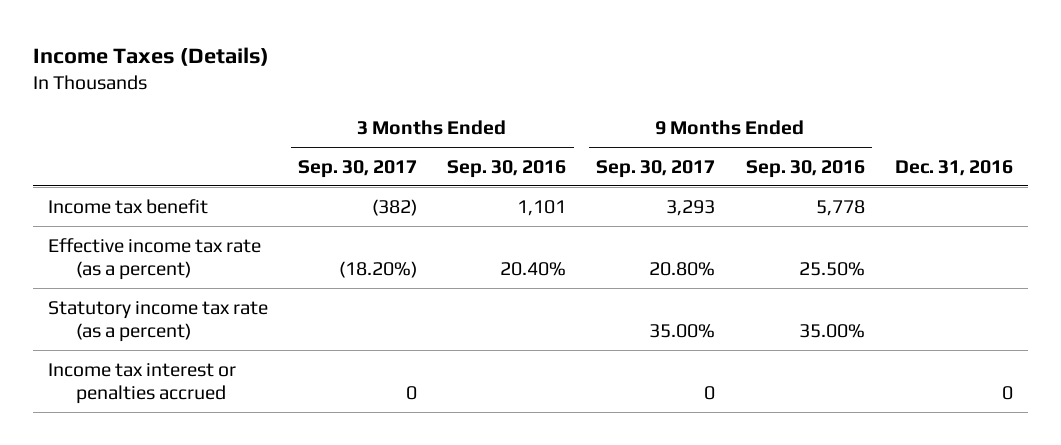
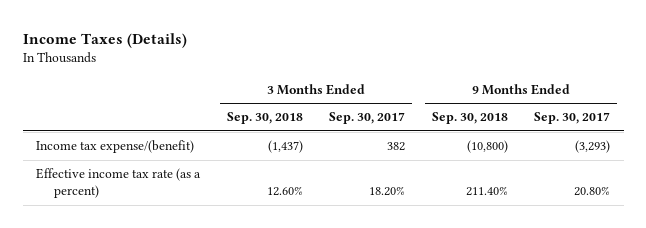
[447,159,567,178] Sep. 30, 2016 -> none
[745,159,865,178] Sep. 30, 2016 -> none
[894,159,1013,176] Dec. 31, 2016 -> none
none -> [226,112,303,125] Sep. 30, 2018
none -> [431,112,508,125] Sep. 30, 2018
[48,300,269,343] Statutory income tax rate (as a percent) -> none
[48,362,237,405] Income tax interest or penalties accrued -> none
[48,198,209,214] Income tax benefit -> [36,140,195,154] Income tax expense/(benefit)
[372,198,418,216] (382) -> [387,142,406,152] 382
[666,199,716,216] 3,293 -> [575,140,611,154] (3,293)
[339,261,418,279] (18.20%) -> [369,186,406,197] 18.20%

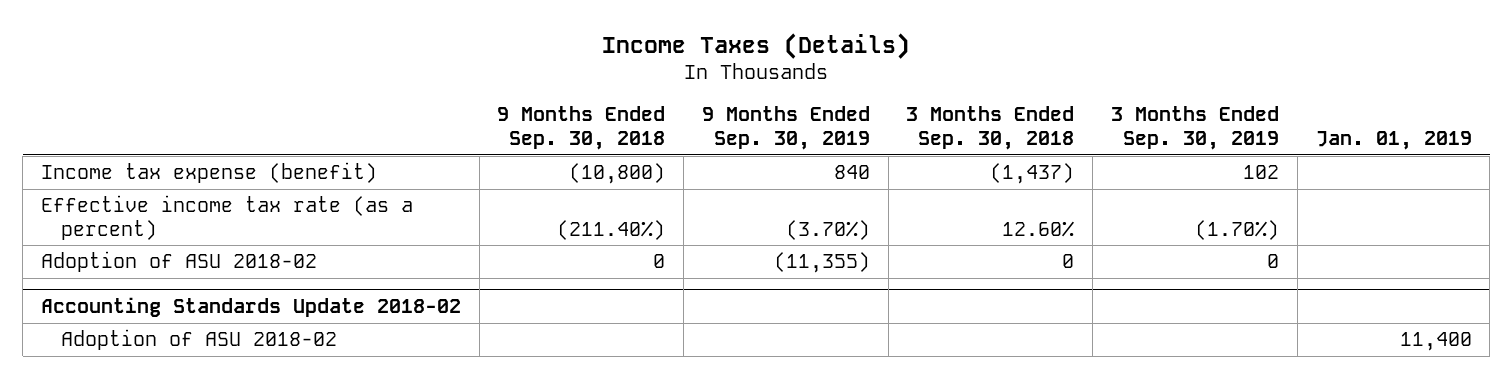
[329,112,406,125] Sep. 30, 2017 -> none
[534,112,611,125] Sep. 30, 2017 -> none
none -> [701,106,870,151] 9 Months Ended Sep. 30, 2019
none -> [1111,106,1280,151] 3 Months Ended Sep. 30, 2019
none -> [1315,131,1472,151] Jan. 01, 2019
[36,140,195,154] Income tax expense/(benefit) -> [40,162,377,184] Income tax expense (benefit)
[465,186,508,197] 211.40% -> [557,219,666,240] (211.40%)
none -> [40,251,317,273] Adoption of ASU 2018-02
none -> [40,296,461,317] Accounting Standards Update 2018-02
none -> [60,329,337,351] Adoption of ASU 2018-02

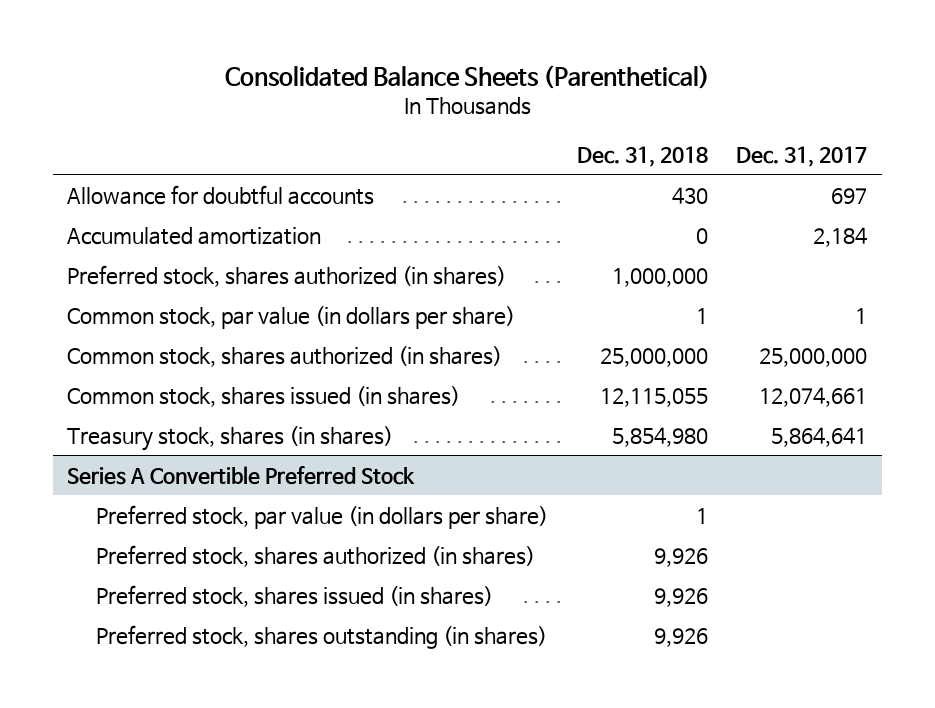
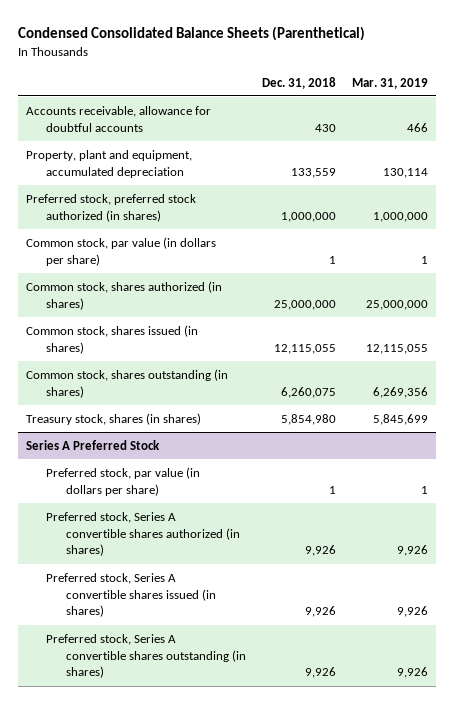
[225,65,711,90] Consolidated Balance Sheets (Parenthetical) -> [18,26,366,42] Condensed Consolidated Balance Sheets (Parenthetical)
[736,145,868,167] Dec. 31, 2017 -> none
none -> [351,77,428,89] Mar. 31, 2019
[67,226,322,245] Accumulated amortization -> none
[67,184,375,205] Allowance for doubtful accounts -> [25,105,211,132] Accounts receivable, allowance for doubtful accounts
none -> [25,149,192,178] Property, plant and equipment, accumulated depreciation
[67,264,507,287] Preferred stock, shares authorized (in shares) -> [25,193,196,222] Preferred stock, preferred stock authorized (in shares)
none -> [25,368,228,398] Common stock, shares outstanding (in shares)
[67,465,416,485] Series A Convertible Preferred Stock -> [25,439,160,450] Series A Preferred Stock
[96,544,536,567] Preferred stock, shares authorized (in shares) -> [46,511,241,557] Preferred stock, Series A convertible shares authorized (in shares)
[96,584,494,607] Preferred stock, shares issued (in shares) -> [46,572,217,618] Preferred stock, Series A convertible shares issued (in shares)
[96,624,548,649] Preferred stock, shares outstanding (in shares) -> [46,633,247,679] Preferred stock, Series A convertible shares outstanding (in shares)

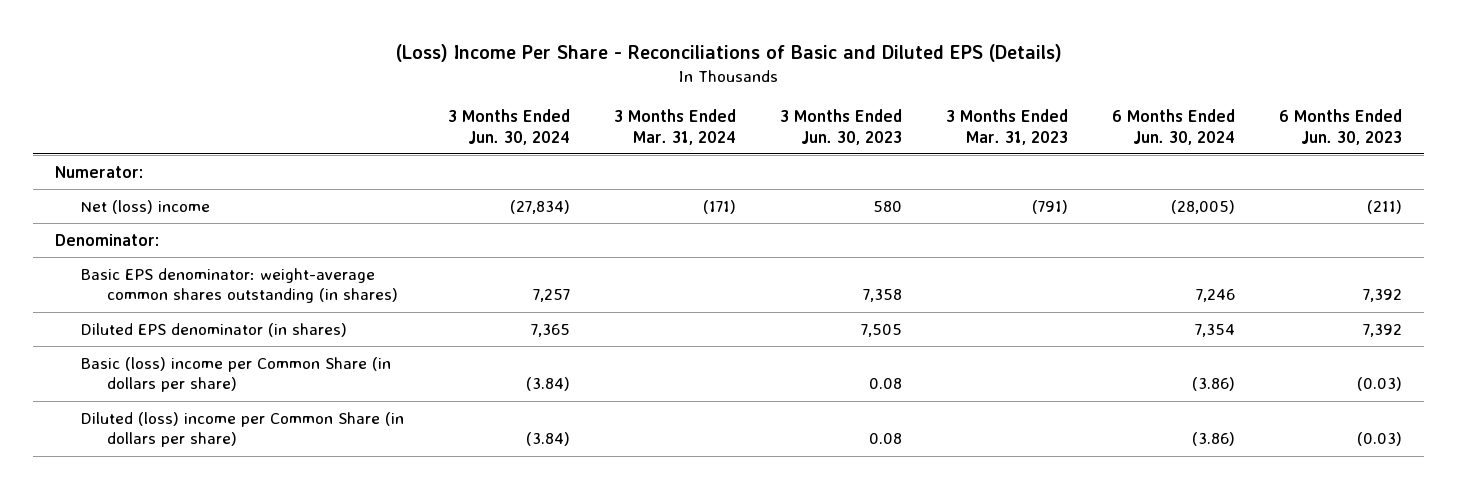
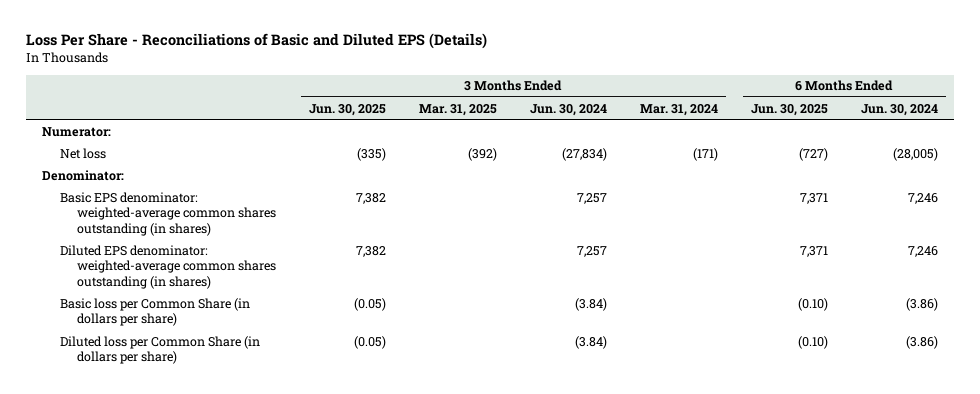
[395,44,1062,63] (Loss) Income Per Share - Reconciliations of Basic and Diluted EPS (Details) -> [25,33,487,50] Loss Per Share - Reconciliations of Basic and Diluted EPS (Details)
[780,108,903,145] 3 Months Ended Jun. 30, 2023 -> none
[946,108,1069,145] 3 Months Ended Mar. 31, 2023 -> none
[1279,108,1403,145] 6 Months Ended Jun. 30, 2023 -> none
none -> [309,103,387,116] Jun. 30, 2025
none -> [418,103,497,116] Mar. 31, 2025
none -> [750,103,828,116] Jun. 30, 2025
[81,199,211,214] Net (loss) income -> [59,147,106,159] Net loss
[81,267,399,304] Basic EPS denominator: weight-average common shares outstanding (in shares) -> [59,191,277,236] Basic EPS denominator: weighted-average common shares outstanding (in shares)
[81,322,348,337] Diluted EPS denominator (in shares) -> [59,244,277,289] Diluted EPS denominator: weighted-average common shares outstanding (in shares)
[531,323,571,337] 7,365 -> [576,245,607,257] 7,257
[1195,323,1236,337] 7,354 -> [907,245,938,257] 7,246
[81,356,392,393] Basic (loss) income per Common Share (in dollars per share) -> [59,297,250,327] Basic loss per Common Share (in dollars per share)
[81,411,405,448] Diluted (loss) income per Common Share (in dollars per share) -> [59,335,260,365] Diluted loss per Common Share (in dollars per share)

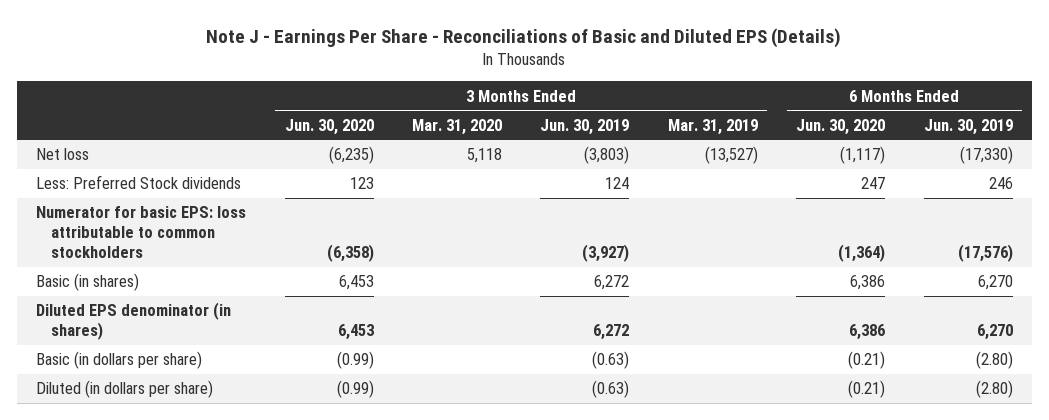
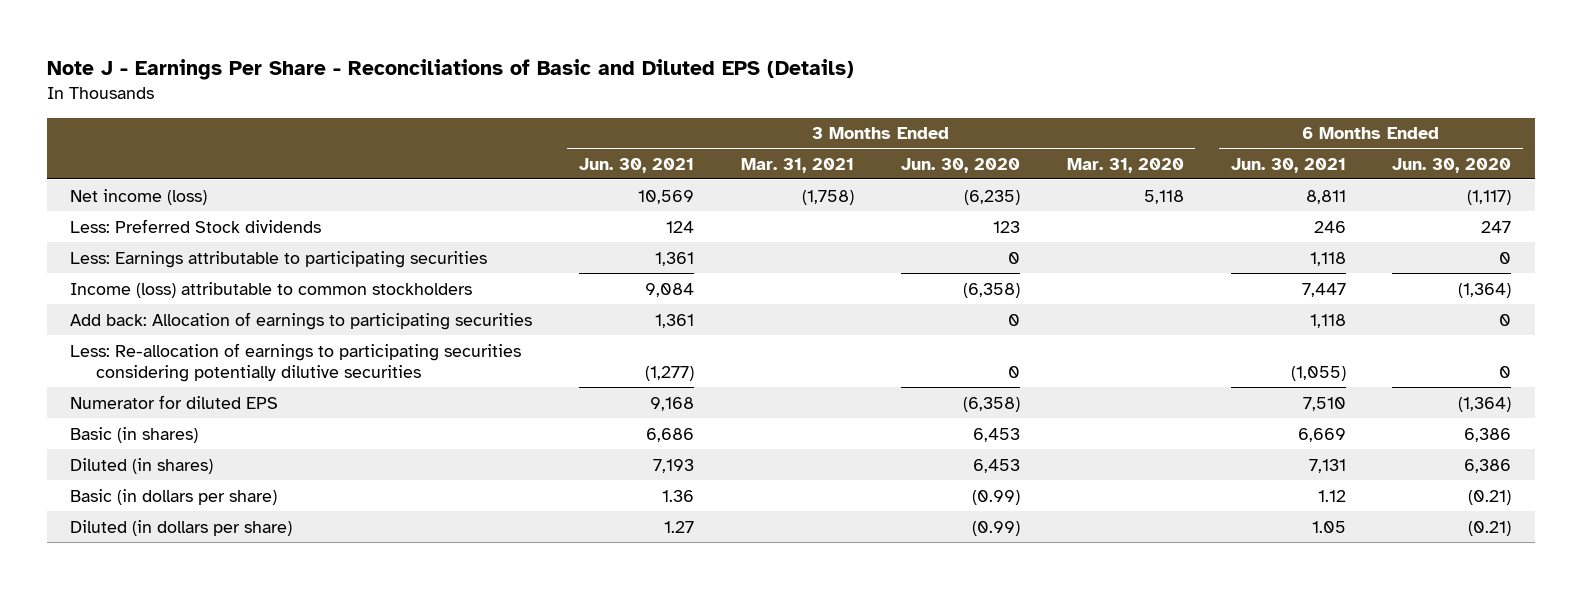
[540,118,630,135] Jun. 30, 2019 -> none
[667,118,758,135] Mar. 31, 2019 -> none
[923,118,1013,135] Jun. 30, 2019 -> none
none -> [578,157,694,173] Jun. 30, 2021
none -> [740,157,854,173] Mar. 31, 2021
none -> [1230,157,1346,173] Jun. 30, 2021
[36,148,90,161] Net loss -> [69,188,207,205] Net income (loss)
none -> [69,250,487,268] Less: Earnings attributable to participating securities
[36,206,247,259] Numerator for basic EPS: loss attributable to common stockholders -> [69,281,472,298] Income (loss) attributable to common stockholders
none -> [69,311,532,330] Add back: Allocation of earnings to participating securities
none -> [69,342,521,383] Less: Re-allocation of earnings to participating securities considering potentially dilutive securities
none -> [69,394,278,409] Numerator for diluted EPS
[36,302,232,341] Diluted EPS denominator (in shares) -> [69,457,213,474] Diluted (in shares)

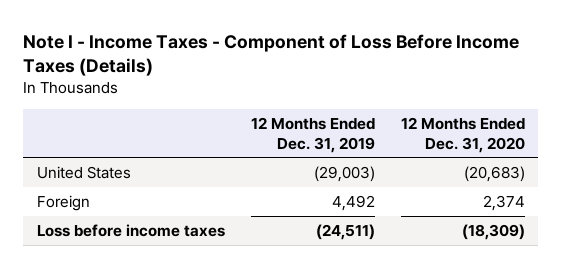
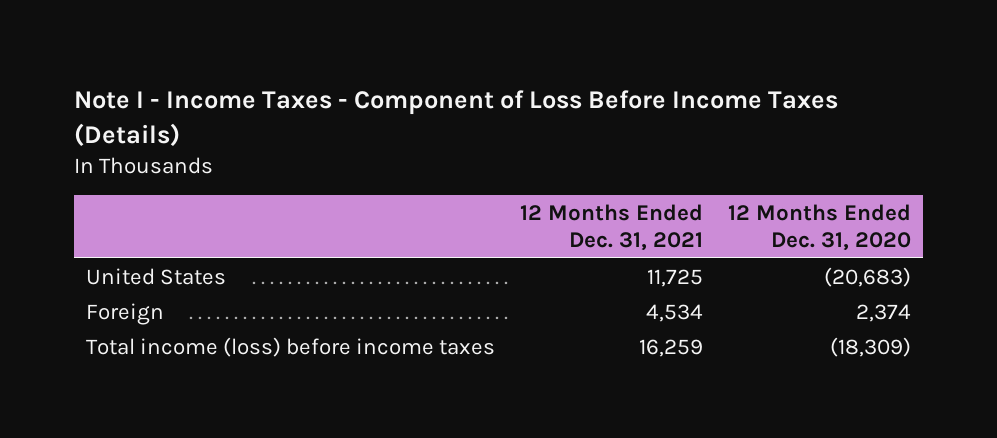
[250,116,375,153] 12 Months Ended Dec. 31, 2019 -> none
none -> [519,204,703,251] 12 Months Ended Dec. 31, 2021
[36,224,225,238] Loss before income taxes -> [86,336,496,357] Total income (loss) before income taxes

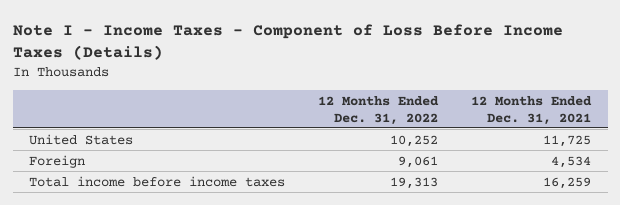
[727,204,911,251] 12 Months Ended Dec. 31, 2020 -> none
none -> [318,95,440,125] 12 Months Ended Dec. 31, 2022
[86,336,496,357] Total income (loss) before income taxes -> [29,175,286,187] Total income before income taxes

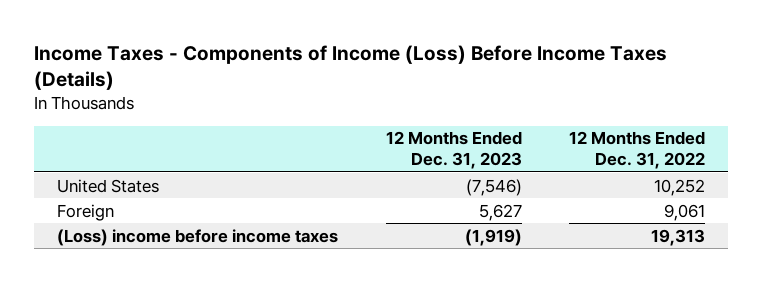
[12,23,563,60] Note I - Income Taxes - Component of Loss Before Income Taxes (Details) -> [33,44,667,91] Income Taxes - Components of Income (Loss) Before Income Taxes (Details)
[471,95,593,125] 12 Months Ended Dec. 31, 2021 -> none
none -> [385,131,522,169] 12 Months Ended Dec. 31, 2023
[29,175,286,187] Total income before income taxes -> [57,228,339,246] (Loss) income before income taxes

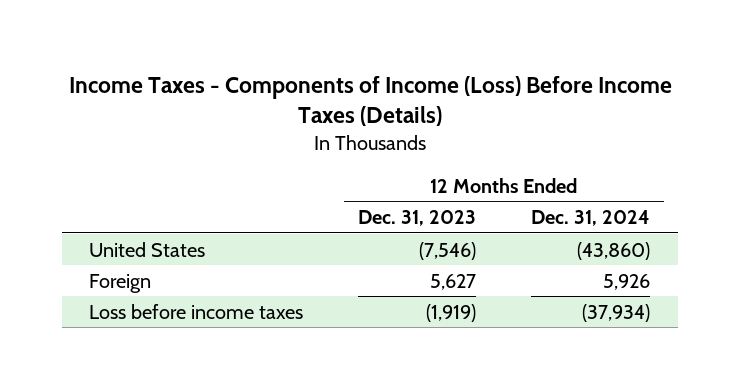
[568,131,705,169] 12 Months Ended Dec. 31, 2022 -> none
none -> [531,210,651,227] Dec. 31, 2024
[57,228,339,246] (Loss) income before income taxes -> [89,303,304,319] Loss before income taxes

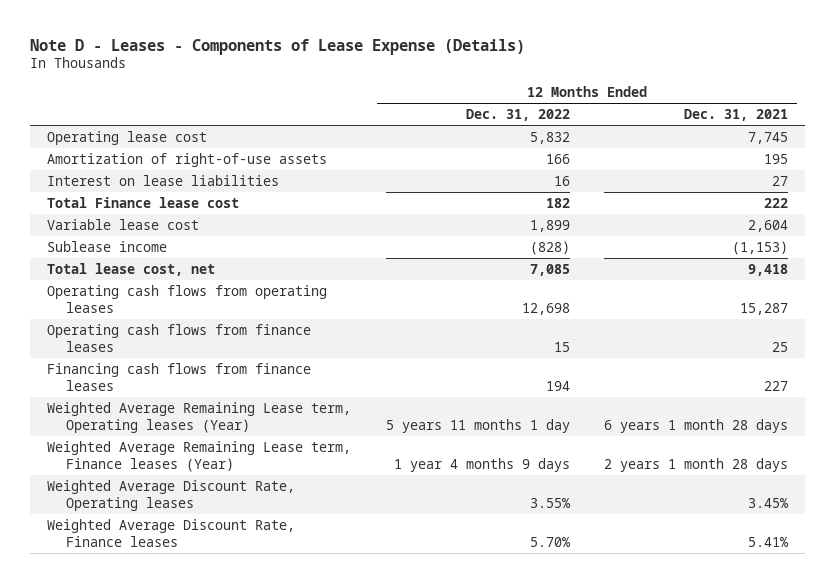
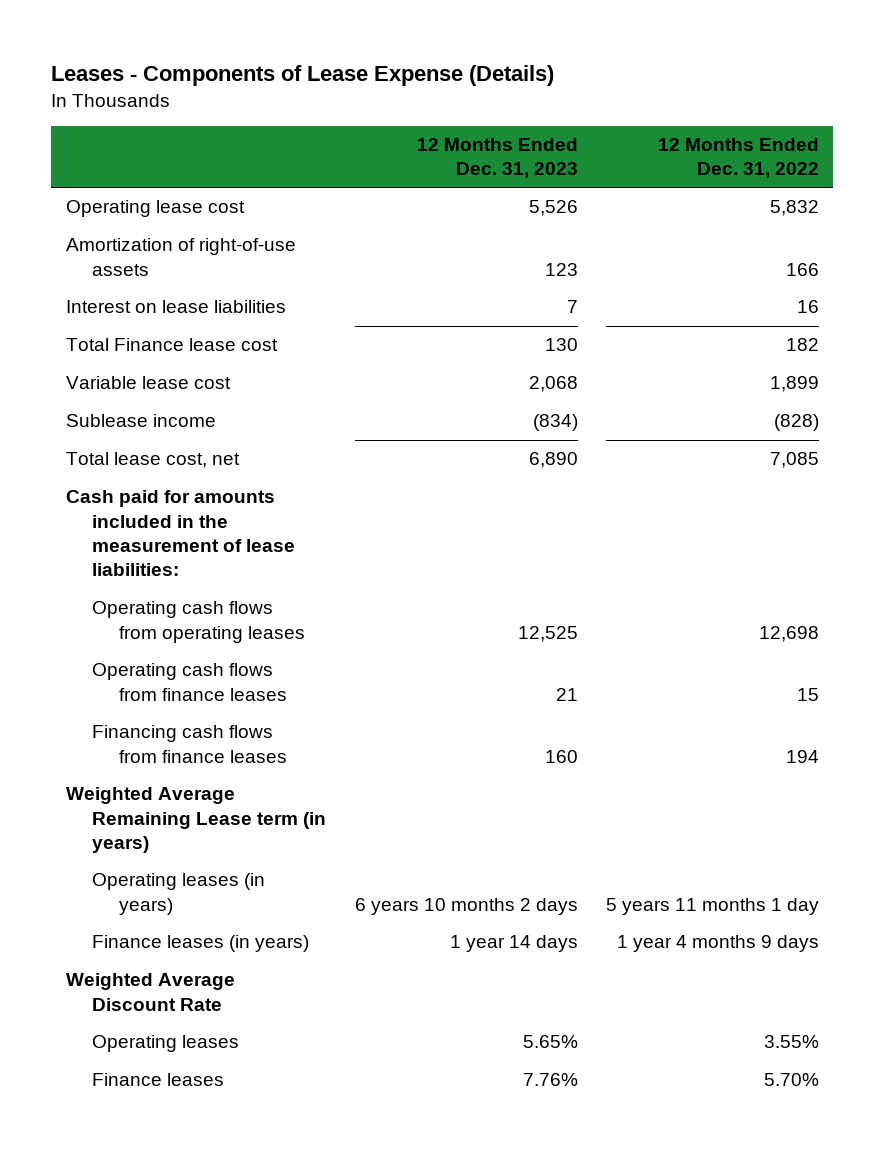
[29,38,525,55] Note D - Leases - Components of Lease Expense (Details) -> [51,64,555,86] Leases - Components of Lease Expense (Details)
[684,109,789,122] Dec. 31, 2021 -> none
none -> [416,137,578,179] 12 Months Ended Dec. 31, 2023
none -> [65,490,296,577] Cash paid for amounts included in the measurement of lease liabilities:
none -> [65,787,327,853] Weighted Average Remaining Lease term (in years)
[47,401,352,433] Weighted Average Remaining Lease term, Operating leases (Year) -> [92,873,266,915] Operating leases (in years)
[47,440,352,472] Weighted Average Remaining Lease term, Finance leases (Year) -> [92,935,310,953] Finance leases (in years)
none -> [65,973,235,1011] Weighted Average Discount Rate
[47,479,296,511] Weighted Average Discount Rate, Operating leases -> [92,1035,240,1053] Operating leases
[47,518,296,547] Weighted Average Discount Rate, Finance leases -> [92,1073,225,1087] Finance leases

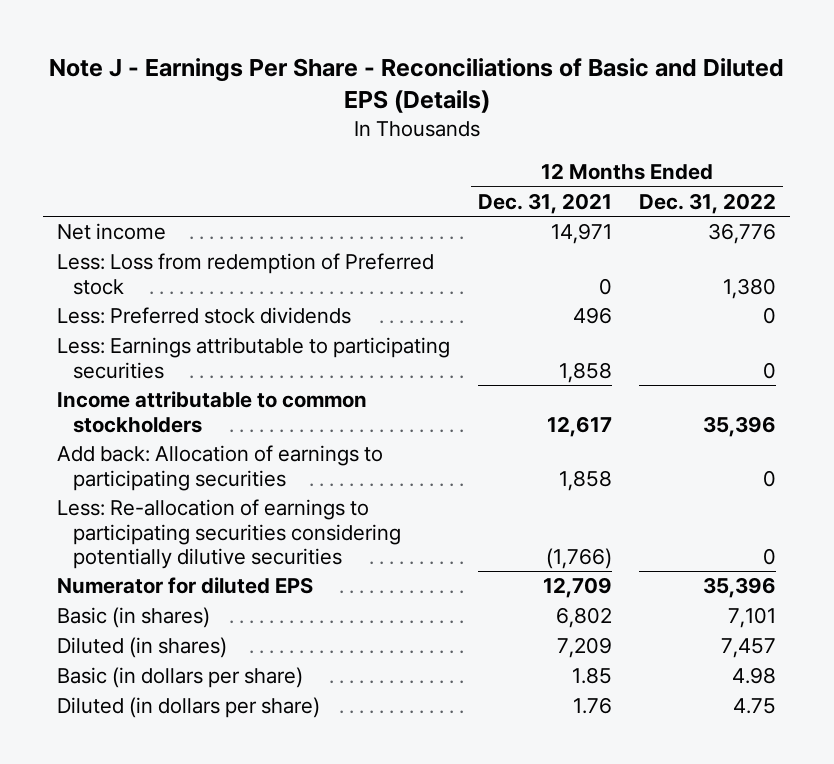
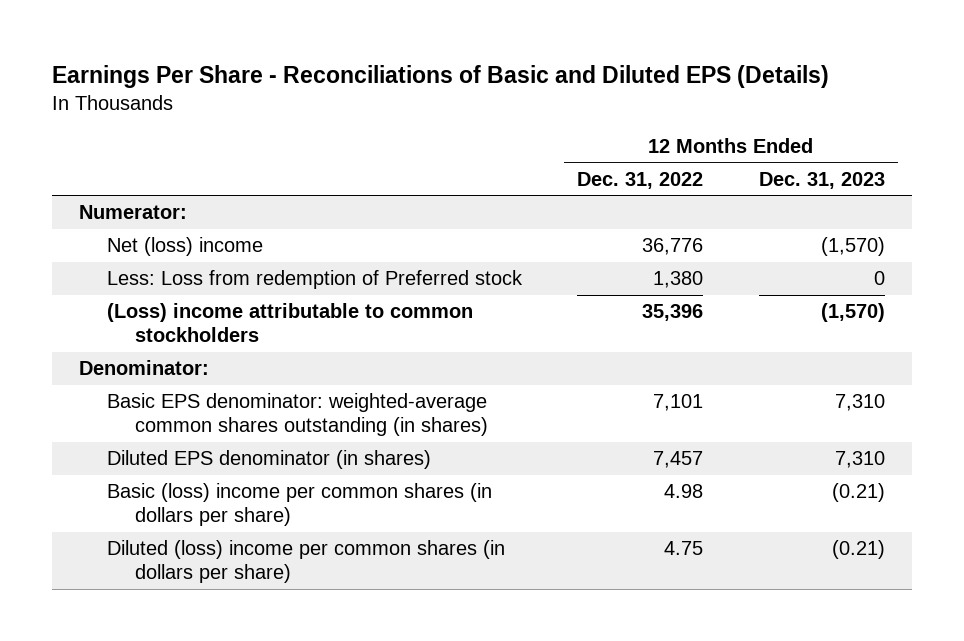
[48,57,784,114] Note J - Earnings Per Share - Reconciliations of Basic and Diluted EPS (Details) -> [51,64,829,88] Earnings Per Share - Reconciliations of Basic and Diluted EPS (Details)
[477,192,612,214] Dec. 31, 2021 -> none
none -> [758,171,885,189] Dec. 31, 2023
none -> [79,205,188,220] Numerator:
[57,223,167,241] Net income -> [107,237,264,257] Net (loss) income
[57,307,352,325] Less: Preferred stock dividends -> none
[57,337,451,379] Less: Earnings attributable to participating securities -> none
[57,445,384,491] Add back: Allocation of earnings to participating securities -> none
[57,499,401,569] Less: Re-allocation of earnings to participating securities considering potentially dilutive securities -> none
[57,577,314,595] Numerator for diluted EPS -> none
[57,391,368,433] Income attributable to common stockholders -> [107,303,474,343] (Loss) income attributable to common stockholders
none -> [79,360,210,376] Denominator:
[57,607,211,629] Basic (in shares) -> [107,393,489,437] Basic EPS denominator: weighted-average common shares outstanding (in shares)
[57,637,228,659] Diluted (in shares) -> [107,450,432,470] Diluted EPS denominator (in shares)
[57,667,304,689] Basic (in dollars per share) -> [107,483,493,527] Basic (loss) income per common shares (in dollars per share)
[57,697,321,719] Diluted (in dollars per share) -> [107,540,506,584] Diluted (loss) income per common shares (in dollars per share)

